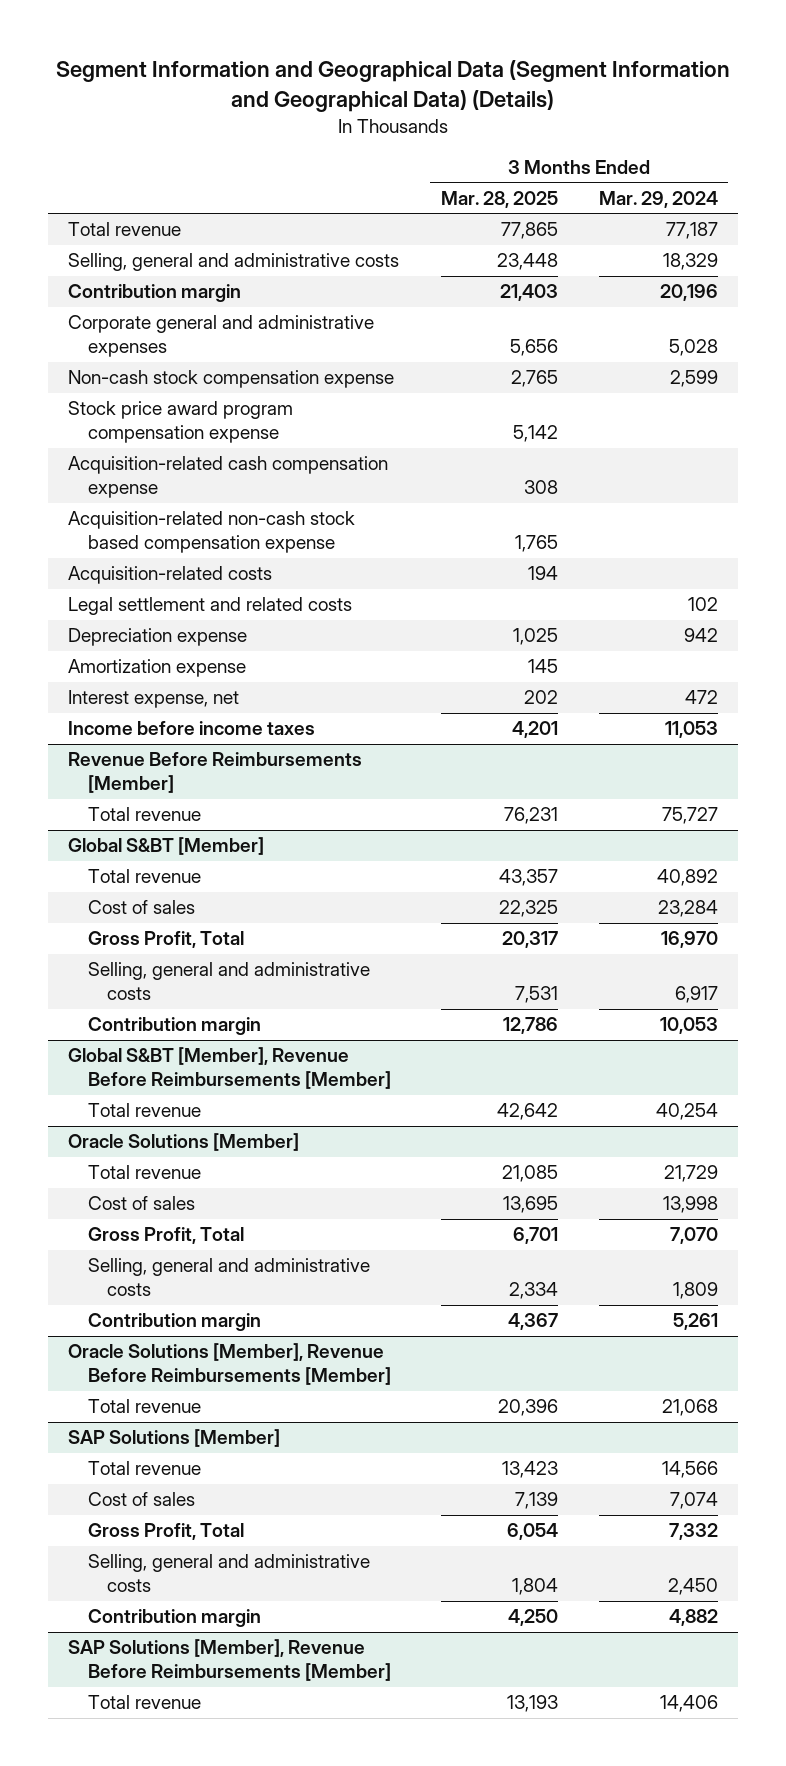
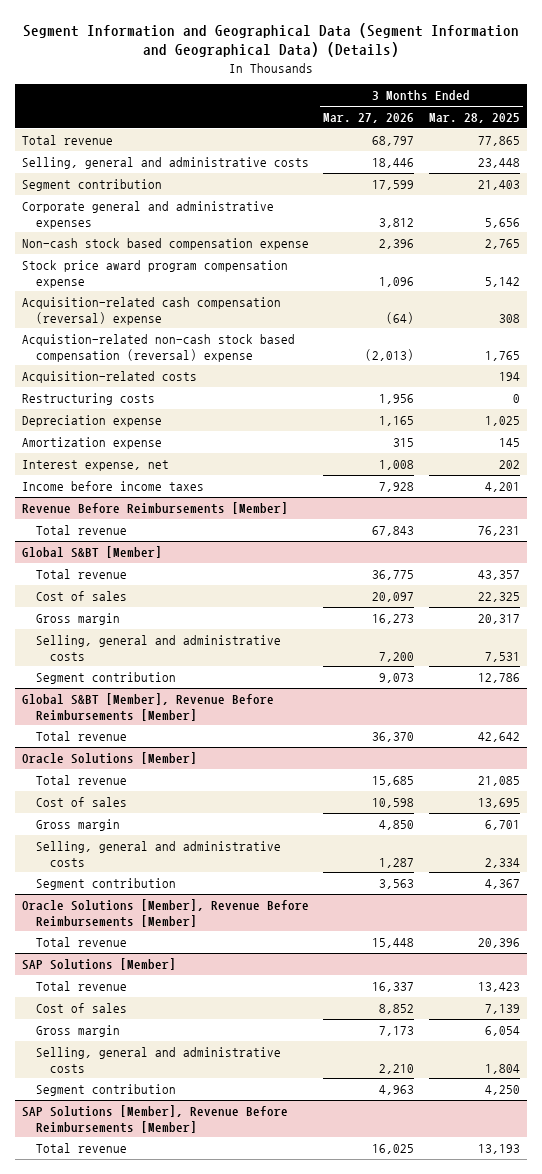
[598,190,718,208] Mar. 29, 2024 -> none
none -> [323,113,415,124] Mar. 27, 2026
[68,284,242,303] Contribution margin -> [21,178,162,191] Segment contribution
[68,370,395,389] Non-cash stock compensation expense -> [21,237,309,250] Non-cash stock based compensation expense
[68,456,389,499] Acquisition-related cash compensation expense -> [21,296,281,325] Acquisition-related cash compensation (reversal) expense
[68,511,356,554] Acquisition-related non-cash stock based compensation expense -> [21,333,295,362] Acquistion-related non-cash stock based compensation (reversal) expense
[68,597,353,616] Legal settlement and related costs -> none
none -> [21,392,155,405] Restructuring costs
[87,931,244,949] Gross Profit, Total -> [36,612,121,625] Gross margin
[87,1017,261,1036] Contribution margin -> [36,671,177,684] Segment contribution
[87,1227,244,1245] Gross Profit, Total -> [36,818,121,831] Gross margin
[87,1313,261,1332] Contribution margin -> [36,877,177,890] Segment contribution
[87,1523,244,1541] Gross Profit, Total -> [36,1024,121,1037] Gross margin
[87,1609,261,1628] Contribution margin -> [36,1083,177,1096] Segment contribution

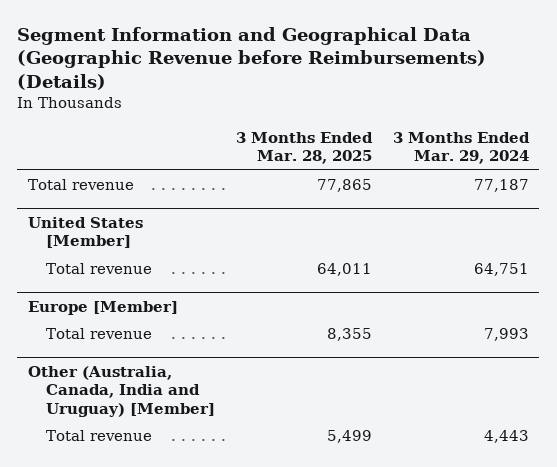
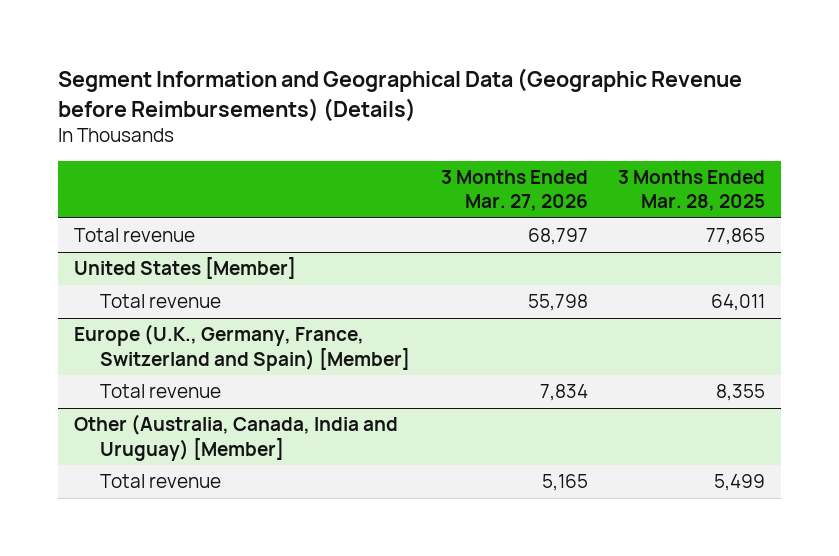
[392,131,530,165] 3 Months Ended Mar. 29, 2024 -> none
none -> [440,169,588,212] 3 Months Ended Mar. 27, 2026
[27,300,178,315] Europe [Member] -> [73,324,410,371] Europe (U.K., Germany, France, Switzerland and Spain) [Member]

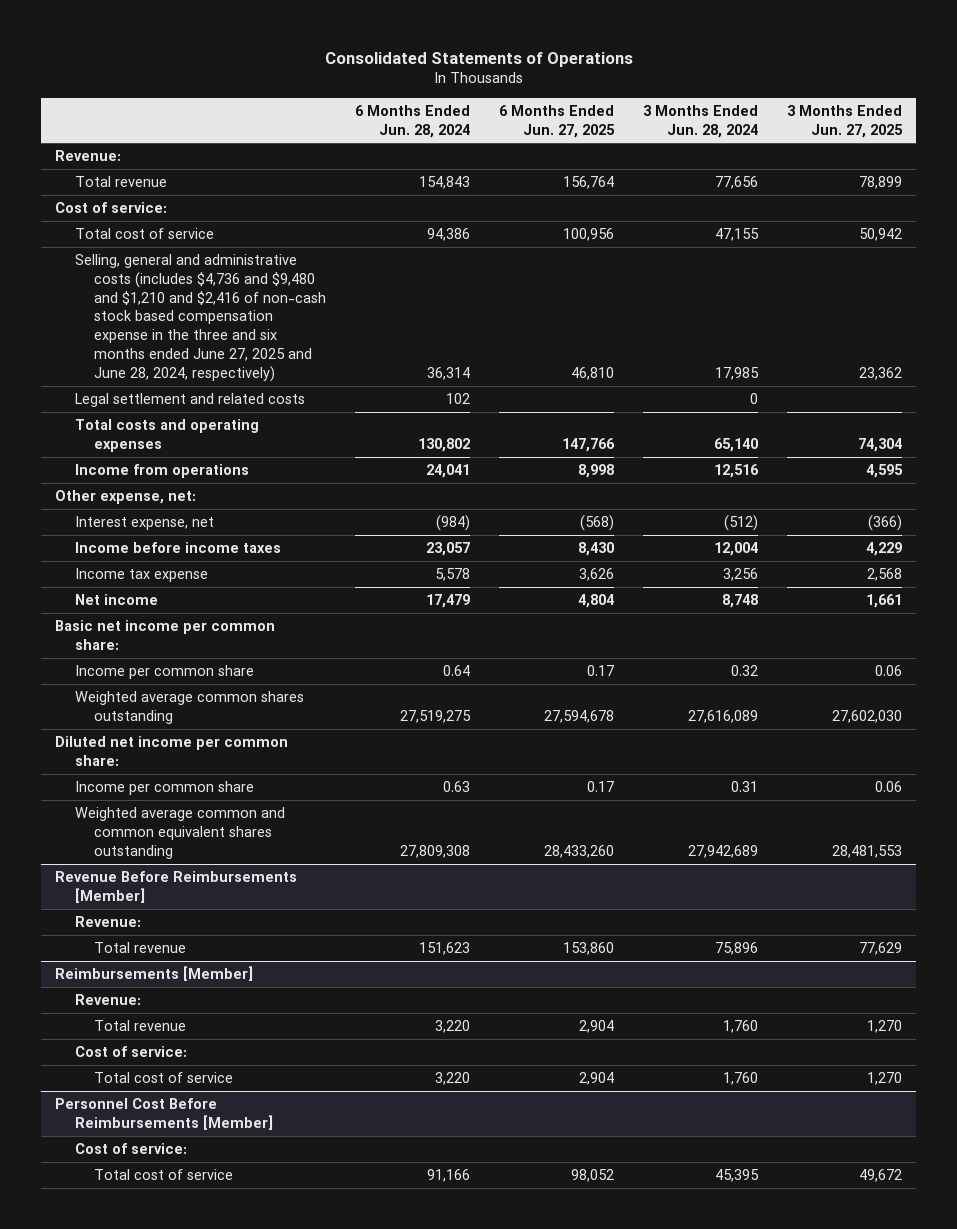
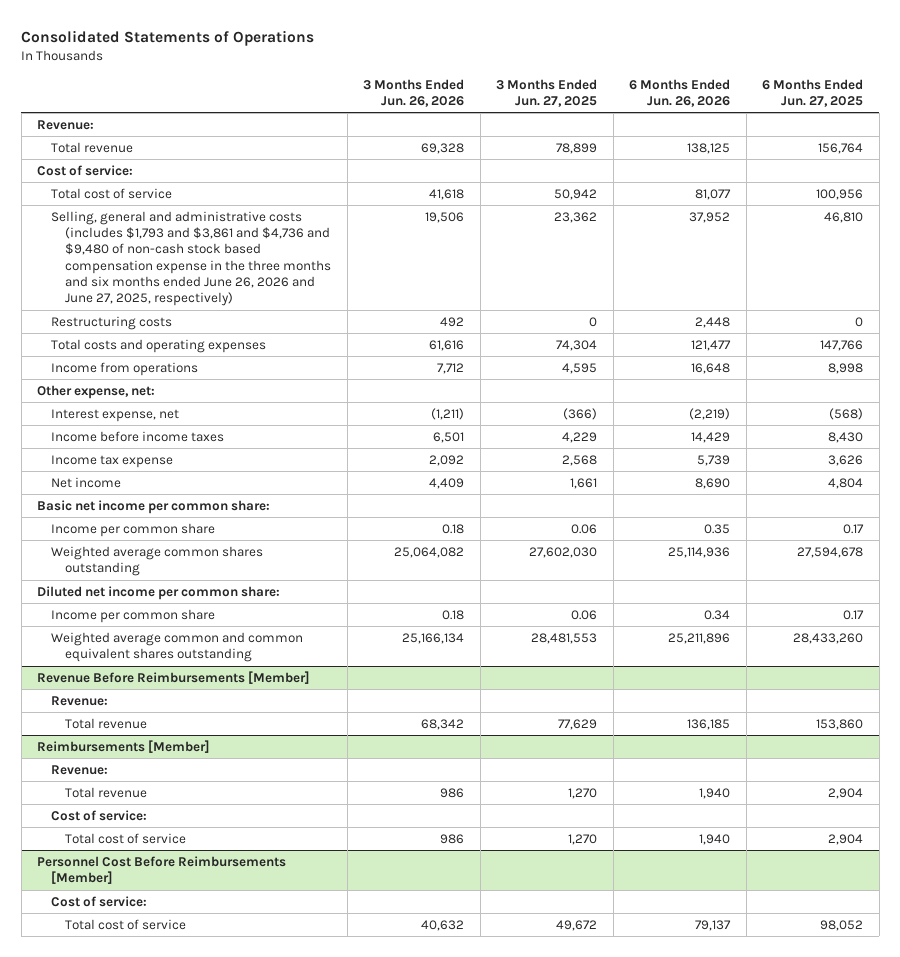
[355,104,471,138] 6 Months Ended Jun. 28, 2024 -> none
[642,104,758,138] 3 Months Ended Jun. 28, 2024 -> none
none -> [363,78,465,107] 3 Months Ended Jun. 26, 2026
none -> [629,78,731,107] 6 Months Ended Jun. 26, 2026
[74,393,305,408] Legal settlement and related costs -> none
[74,254,327,382] Selling, general and administrative costs (includes $4,736 and $9,480 and $1,210 and $2,416 of non-cash stock based compensation expense in the three and six months ended June 27, 2025 and June 28, 2024, respectively) -> [51,210,331,307] Selling, general and administrative costs (includes $1,793 and $3,861 and $4,736 and $9,480 of non-cash stock based compensation expense in the three months and six months ended June 26, 2026 and June 27, 2025, respectively)
none -> [51,315,173,330] Restructuring costs

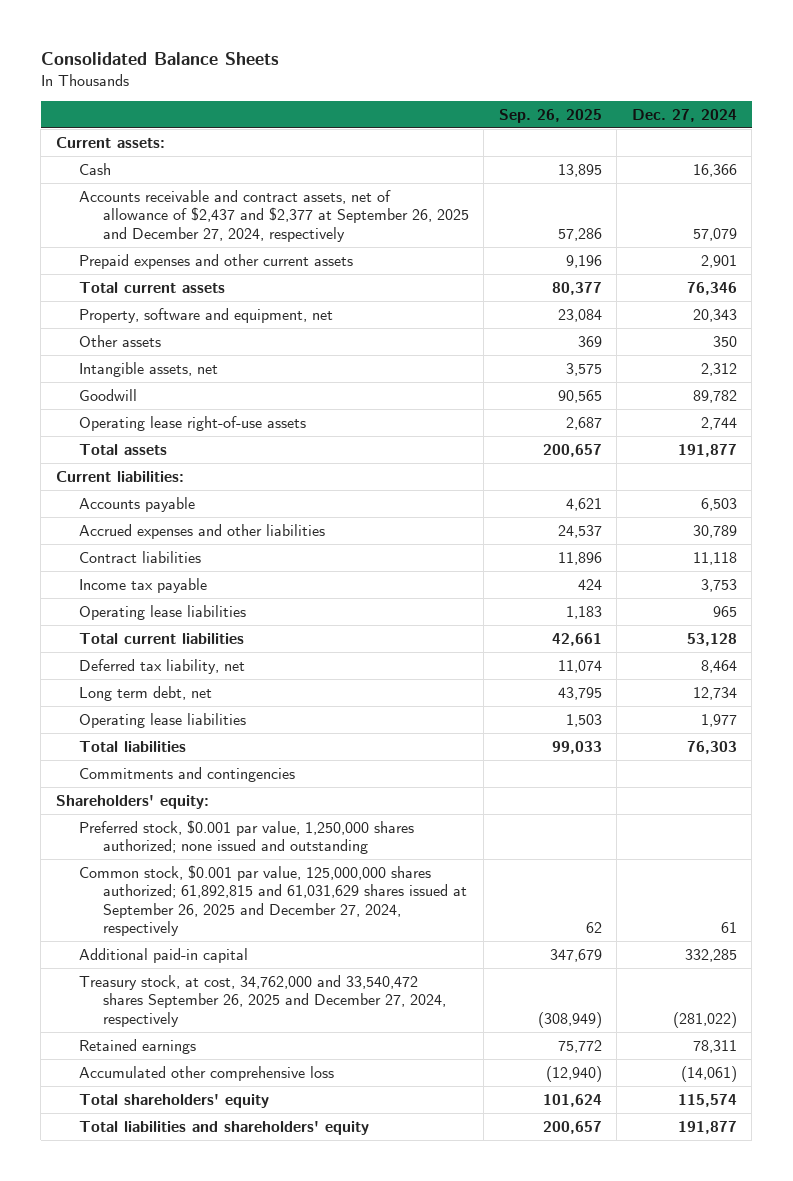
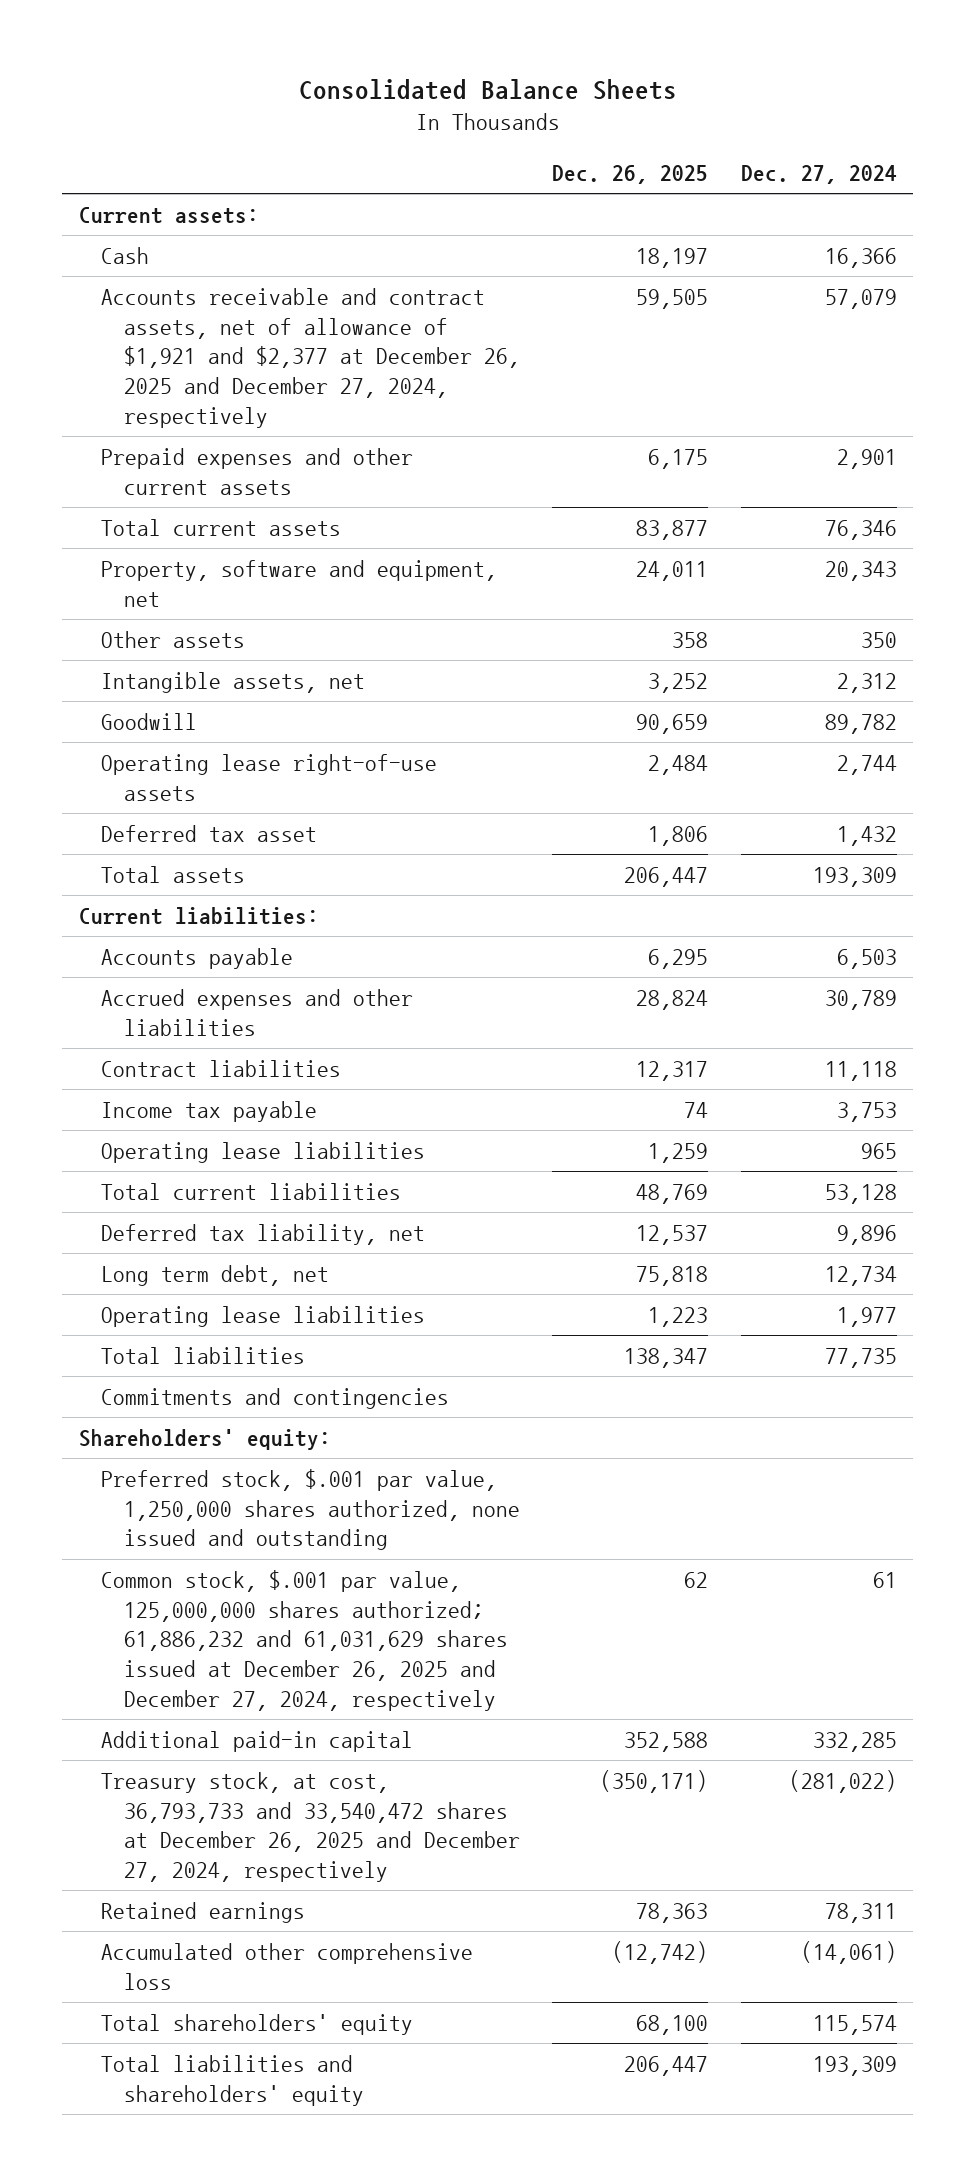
[498,108,602,123] Sep. 26, 2025 -> none
none -> [552,164,709,184] Dec. 26, 2025
[79,189,469,242] Accounts receivable and contract assets, net of allowance of $2,437 and $2,377 at September 26, 2025 and December 27, 2024, respectively -> [101,287,520,428] Accounts receivable and contract assets, net of allowance of $1,921 and $2,377 at December 26, 2025 and December 27, 2024, respectively
none -> [101,824,318,842] Deferred tax asset
[677,443,737,457] 191,877 -> [812,866,897,887] 193,309
[700,659,737,673] 8,464 -> [836,1224,897,1245] 9,896
[686,740,737,754] 76,303 -> [824,1347,897,1368] 77,735
[79,819,415,855] Preferred stock, $0.001 par value, 1,250,000 shares authorized; none issued and outstanding -> [101,1468,520,1551] Preferred stock, $.001 par value, 1,250,000 shares authorized, none issued and outstanding
[79,864,467,937] Common stock, $0.001 par value, 125,000,000 shares authorized; 61,892,815 and 61,031,629 shares issued at September 26, 2025 and December 27, 2024, respectively -> [101,1569,508,1711] Common stock, $.001 par value, 125,000,000 shares authorized; 61,886,232 and 61,031,629 shares issued at December 26, 2025 and December 27, 2024, respectively
[79,974,446,1027] Treasury stock, at cost, 34,762,000 and 33,540,472 shares September 26, 2025 and December 27, 2024, respectively -> [101,1771,520,1883] Treasury stock, at cost, 36,793,733 and 33,540,472 shares at December 26, 2025 and December 27, 2024, respectively
[677,1120,737,1134] 191,877 -> [812,2055,897,2076] 193,309

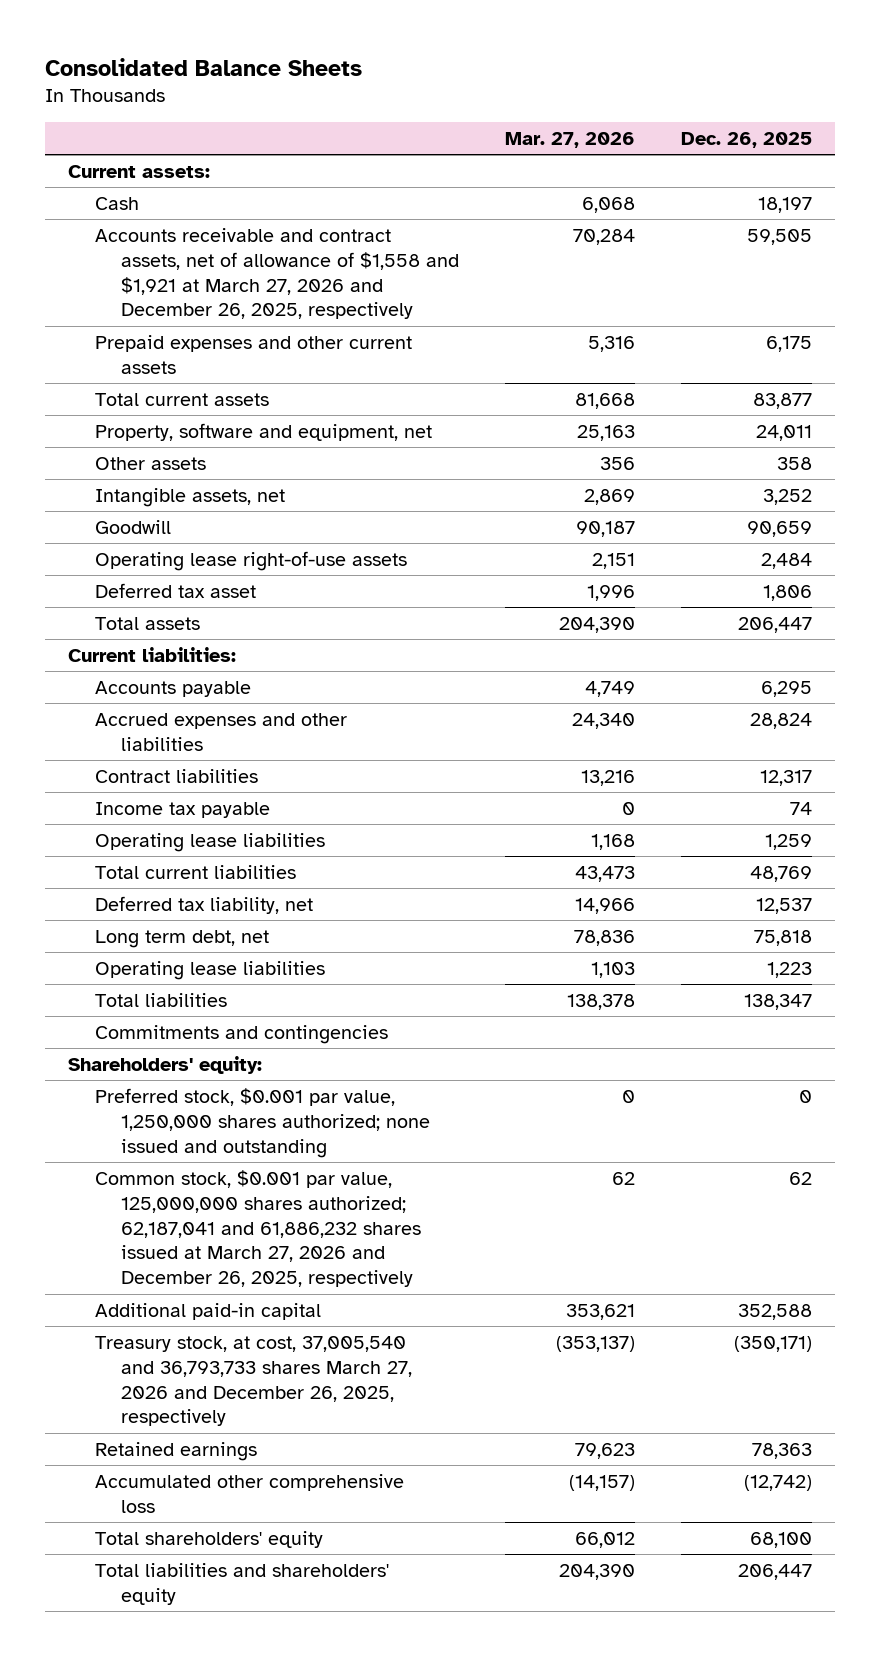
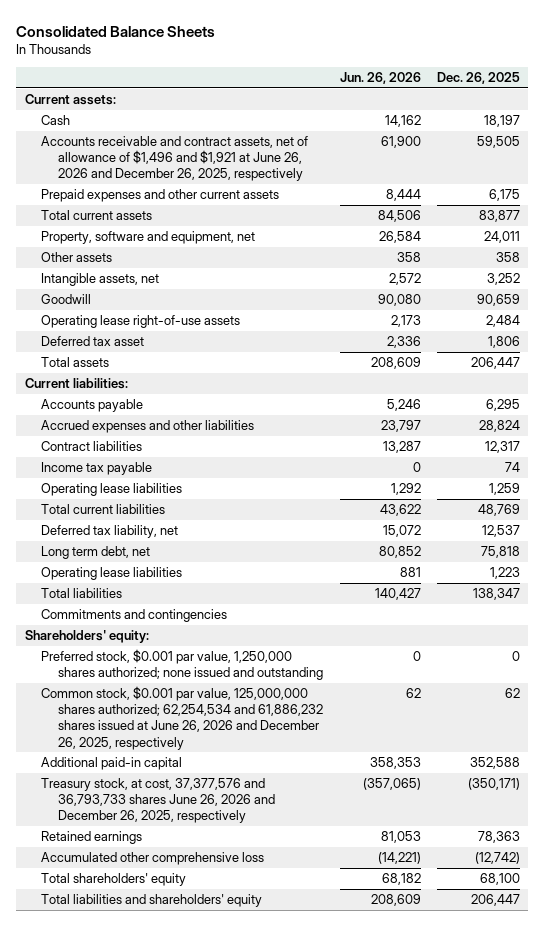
[505,131,636,148] Mar. 27, 2026 -> none
none -> [339,72,421,85] Jun. 26, 2026
[94,227,460,320] Accounts receivable and contract assets, net of allowance of $1,558 and $1,921 at March 27, 2026 and December 26, 2025, respectively -> [41,136,309,182] Accounts receivable and contract assets, net of allowance of $1,496 and $1,921 at June 26, 2026 and December 26, 2025, respectively
[94,1169,422,1288] Common stock, $0.001 par value, 125,000,000 shares authorized; 62,187,041 and 61,886,232 shares issued at March 27, 2026 and December 26, 2025, respectively -> [41,686,324,750] Common stock, $0.001 par value, 125,000,000 shares authorized; 62,254,534 and 61,886,232 shares issued at June 26, 2026 and December 26, 2025, respectively
[94,1335,413,1427] Treasury stock, at cost, 37,005,540 and 36,793,733 shares March 27, 2026 and December 26, 2025, respectively -> [41,778,276,824] Treasury stock, at cost, 37,377,576 and 36,793,733 shares June 26, 2026 and December 26, 2025, respectively

